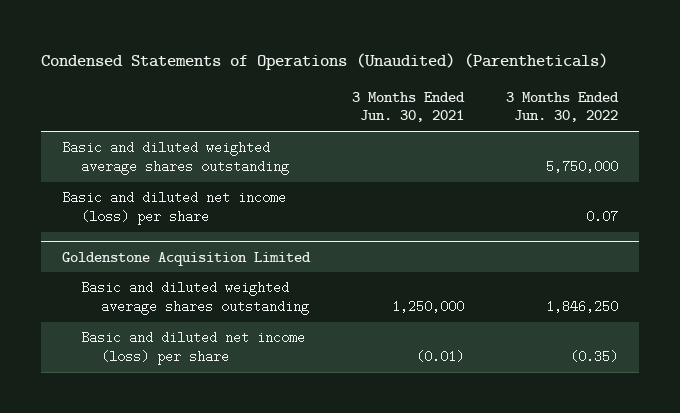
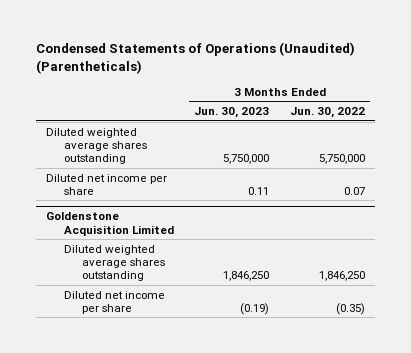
[351,91,465,123] 3 Months Ended Jun. 30, 2021 -> none
none -> [194,107,270,119] Jun. 30, 2023
[61,141,290,176] Basic and diluted weighted average shares outstanding -> [45,127,147,165] Diluted weighted average shares outstanding
[61,191,286,226] Basic and diluted net income (loss) per share -> [45,173,167,195] Diluted net income per share
[81,281,309,316] Basic and diluted weighted average shares outstanding -> [63,244,165,282] Diluted weighted average shares outstanding
[81,331,306,366] Basic and diluted net income (loss) per share -> [63,290,165,314] Diluted net income per share

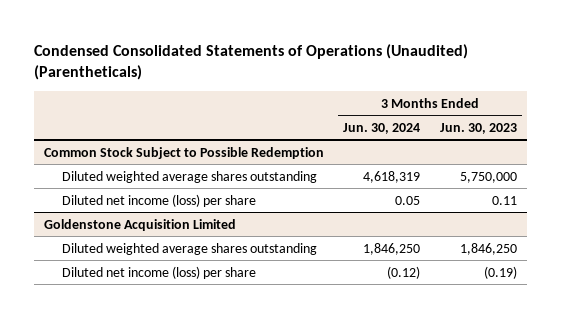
[35,42,355,75] Condensed Statements of Operations (Unaudited) (Parentheticals) -> [33,43,468,81] Condensed Consolidated Statements of Operations (Unaudited) (Parentheticals)
[289,107,365,119] Jun. 30, 2022 -> none
none -> [343,122,421,134] Jun. 30, 2024
none -> [43,146,324,159] Common Stock Subject to Possible Redemption
[45,173,167,195] Diluted net income per share -> [62,193,257,207] Diluted net income (loss) per share
[63,290,165,314] Diluted net income per share -> [62,265,257,279] Diluted net income (loss) per share

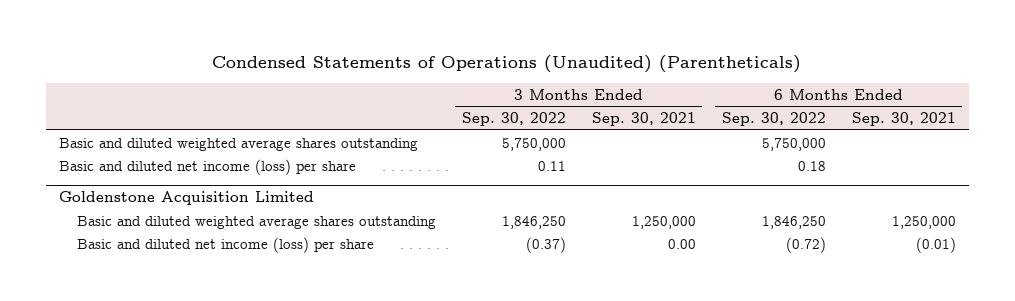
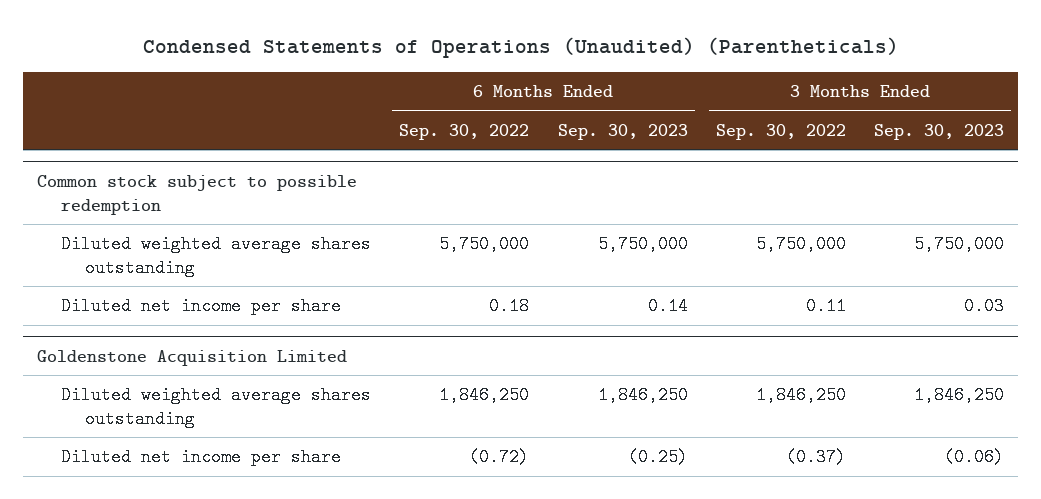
[591,111,696,126] Sep. 30, 2021 -> none
[851,111,956,126] Sep. 30, 2021 -> none
none -> [557,123,688,140] Sep. 30, 2023
none -> [874,123,1005,140] Sep. 30, 2023
none -> [37,175,358,215] Common stock subject to possible redemption
[58,137,418,151] Basic and diluted weighted average shares outstanding -> [61,235,372,277] Diluted weighted average shares outstanding
[58,158,356,175] Basic and diluted net income (loss) per share -> [61,297,342,316] Diluted net income per share
[77,215,437,229] Basic and diluted weighted average shares outstanding -> [61,386,372,428] Diluted weighted average shares outstanding
[77,236,375,253] Basic and diluted net income (loss) per share -> [61,448,342,467] Diluted net income per share

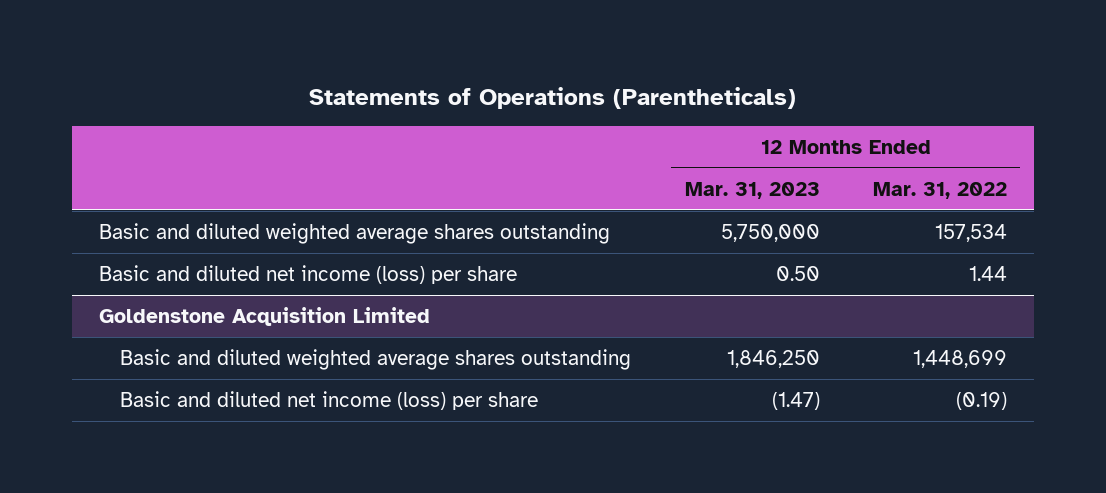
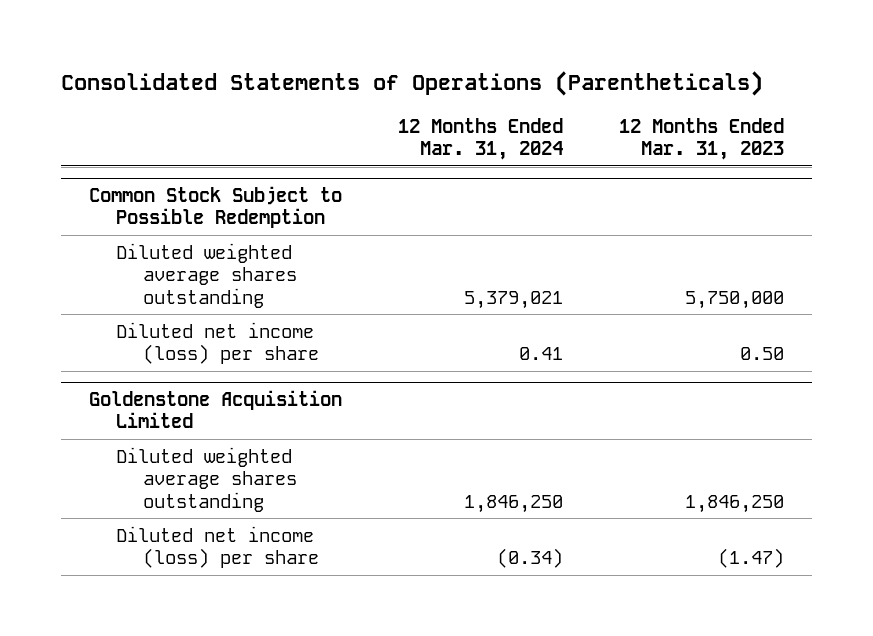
[308,86,796,109] Statements of Operations (Parentheticals) -> [60,70,763,96] Consolidated Statements of Operations (Parentheticals)
[872,181,1007,199] Mar. 31, 2022 -> none
none -> [397,117,563,160] 12 Months Ended Mar. 31, 2024
none -> [88,186,342,229] Common Stock Subject to Possible Redemption
[98,223,610,245] Basic and diluted weighted average shares outstanding -> [116,242,298,308] Diluted weighted average shares outstanding
[98,265,517,285] Basic and diluted net income (loss) per share -> [116,321,320,365] Diluted net income (loss) per share
[120,349,632,371] Basic and diluted weighted average shares outstanding -> [116,446,298,512] Diluted weighted average shares outstanding
[120,391,539,411] Basic and diluted net income (loss) per share -> [116,525,320,569] Diluted net income (loss) per share

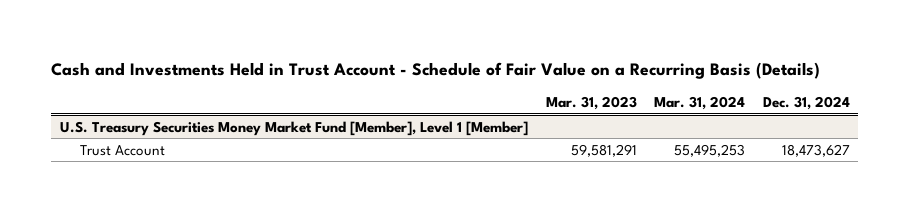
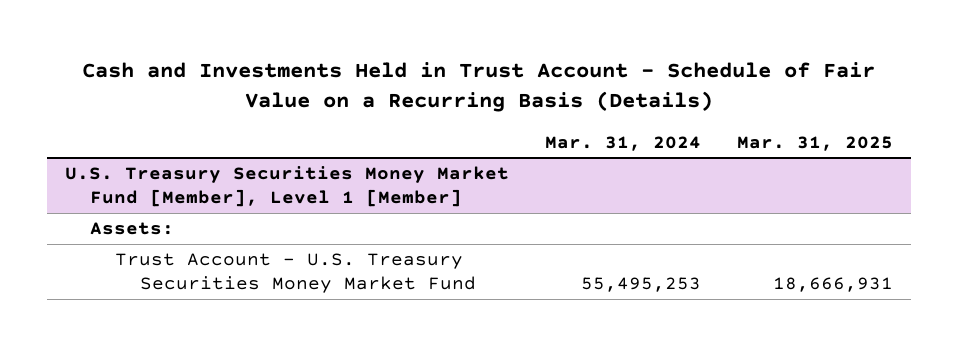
[545,95,637,110] Mar. 31, 2023 -> none
[762,95,850,110] Dec. 31, 2024 -> none
none -> [736,135,893,151] Mar. 31, 2025
none -> [89,222,174,236] Assets:
[79,144,165,156] Trust Account -> [114,253,477,294] Trust Account - U.S. Treasury Securities Money Market Fund

